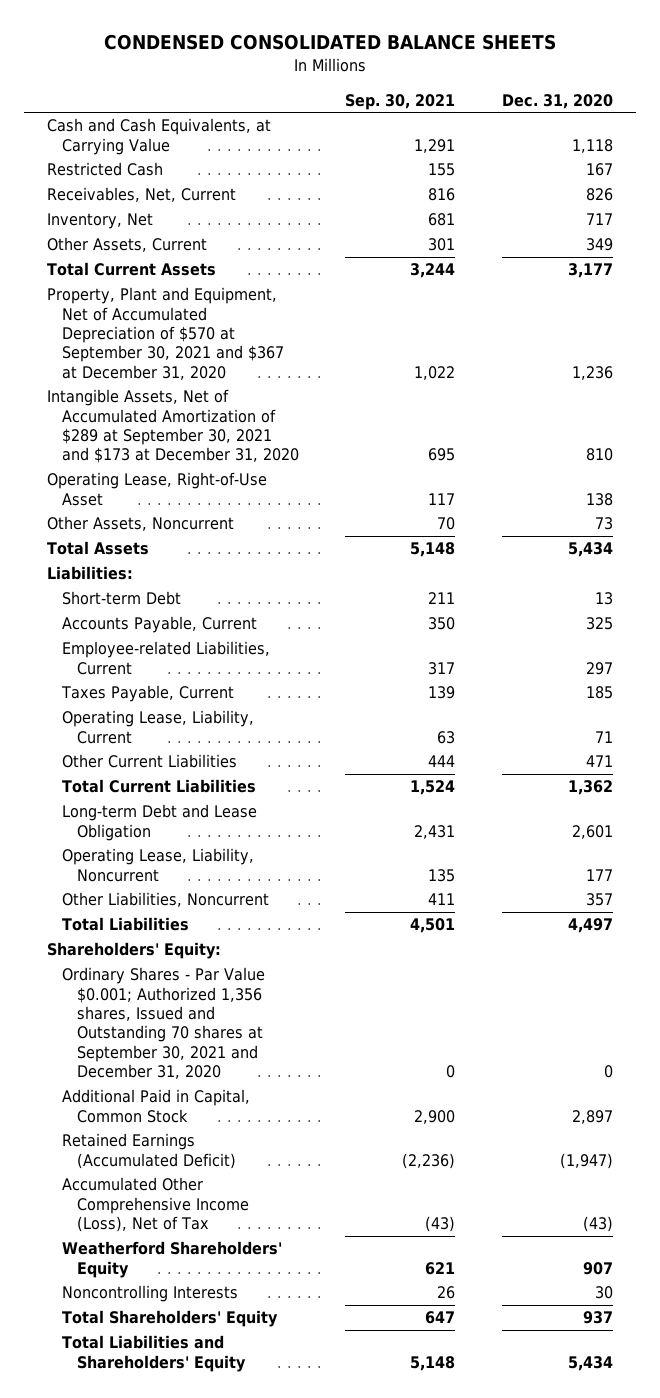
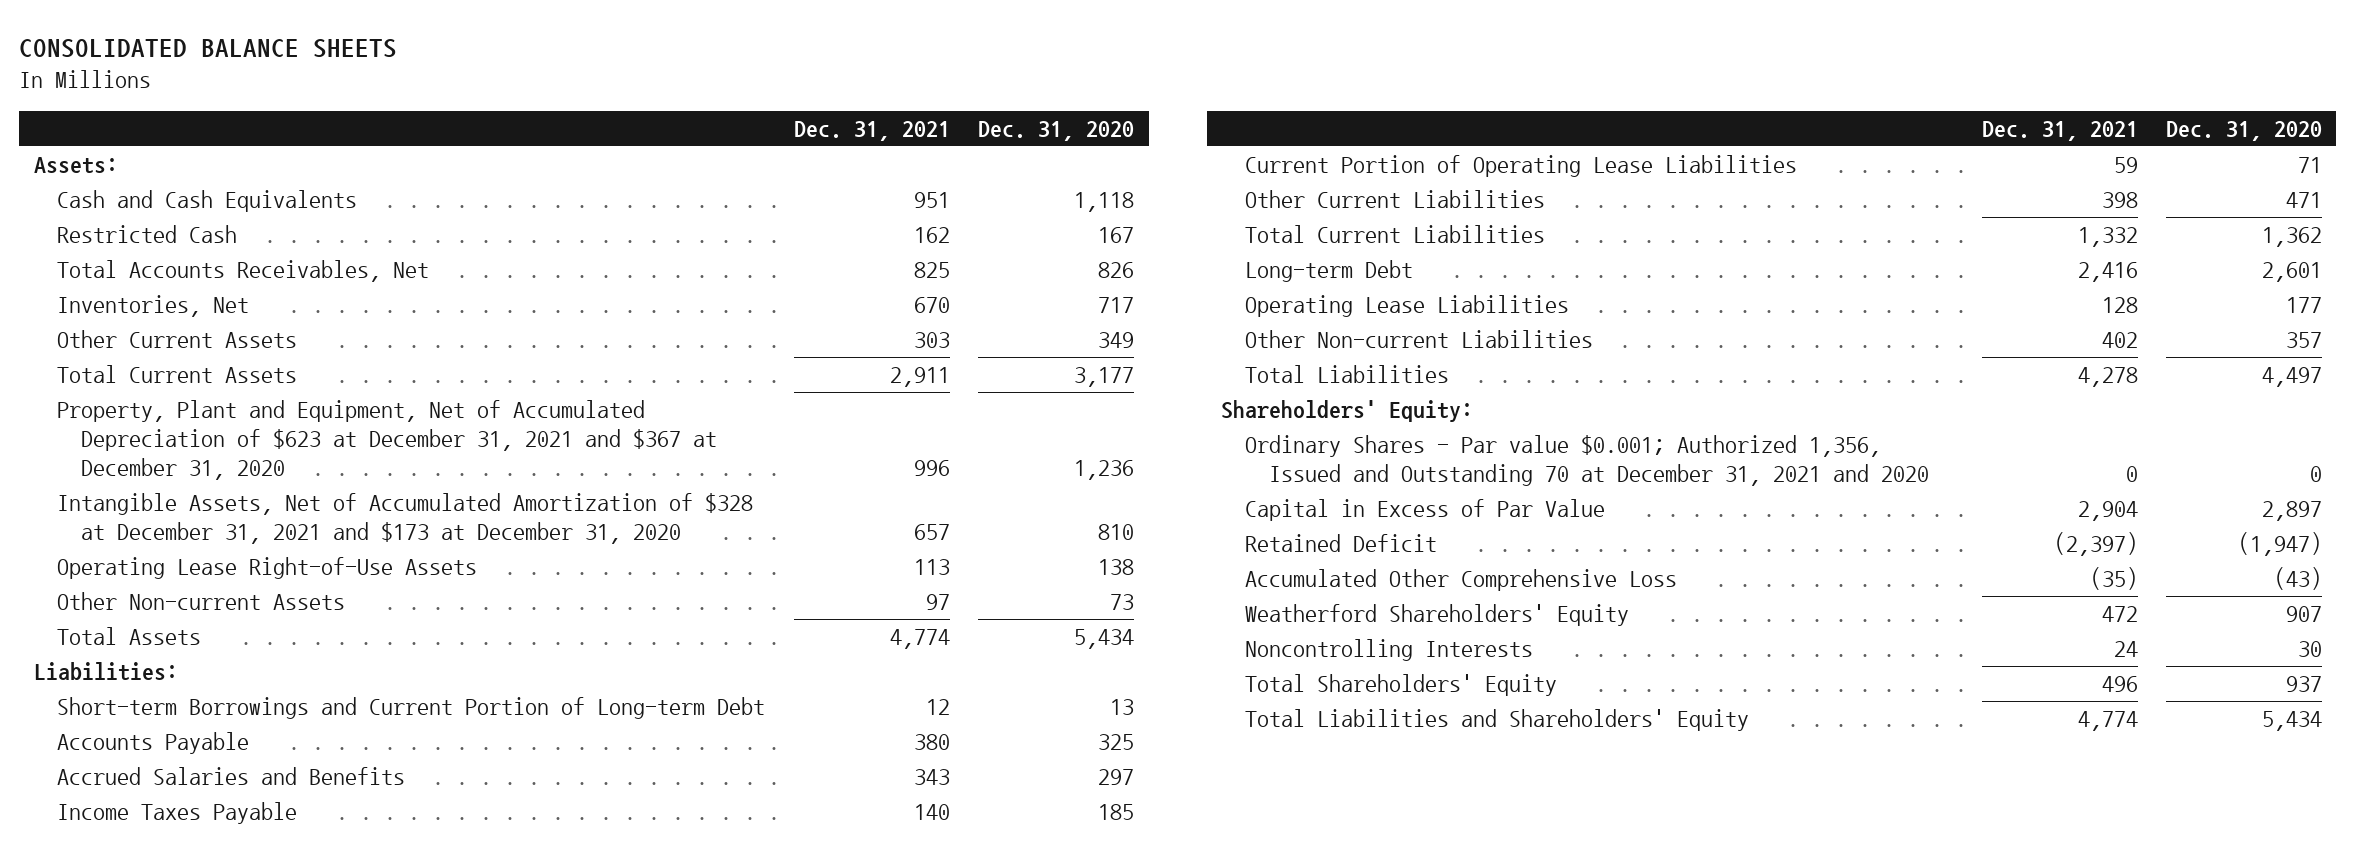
[104,34,557,51] CONDENSED CONSOLIDATED BALANCE SHEETS -> [19,38,398,58] CONSOLIDATED BALANCE SHEETS
[345,93,456,110] Sep. 30, 2021 -> none
none -> [793,120,950,141] Dec. 31, 2021
none -> [33,157,118,175] Assets:
[47,118,272,155] Cash and Cash Equivalents, at Carrying Value -> [57,190,358,213] Cash and Cash Equivalents
[47,187,237,203] Receivables, Net, Current -> [57,260,430,283] Total Accounts Receivables, Net
[47,213,154,230] Inventory, Net -> [57,295,250,318] Inventories, Net
[47,237,208,253] Other Assets, Current -> [57,330,298,349] Other Current Assets
[47,287,284,380] Property, Plant and Equipment, Net of Accumulated Depreciation of $570 at September 30, 2021 and $367 at December 31, 2020 -> [57,400,718,481] Property, Plant and Equipment, Net of Accumulated Depreciation of $623 at December 31, 2021 and $367 at December 31, 2020
[47,389,299,464] Intangible Assets, Net of Accumulated Amortization of $289 at September 30, 2021 and $173 at December 31, 2020 -> [57,493,754,545] Intangible Assets, Net of Accumulated Amortization of $328 at December 31, 2021 and $173 at December 31, 2020
[47,472,268,506] Operating Lease, Right-of-Use Asset -> [57,557,478,580] Operating Lease Right-of-Use Assets
[47,516,235,532] Other Assets, Noncurrent -> [57,592,346,611] Other Non-current Assets
[61,591,181,606] Short-term Debt -> none
none -> [57,697,766,720] Short-term Borrowings and Current Portion of Long-term Debt
[61,616,257,634] Accounts Payable, Current -> [57,732,250,755] Accounts Payable
[61,641,270,675] Employee-related Liabilities, Current -> [57,767,406,786] Accrued Salaries and Benefits
[60,685,234,703] Taxes Payable, Current -> [57,802,298,825] Income Taxes Payable
[61,710,254,744] Operating Lease, Liability, Current -> [1245,155,1798,178] Current Portion of Operating Lease Liabilities
[61,804,257,841] Long-term Debt and Lease Obligation -> [1245,260,1414,283] Long-term Debt
[61,848,254,882] Operating Lease, Liability, Noncurrent -> [1245,295,1570,318] Operating Lease Liabilities
[61,892,269,908] Other Liabilities, Noncurrent -> [1245,330,1594,349] Other Non-current Liabilities
[61,967,265,1080] Ordinary Shares - Par Value $0.001; Authorized 1,356 shares, Issued and Outstanding 70 shares at September 30, 2021 and December 31, 2020 -> [1245,435,1929,487] Ordinary Shares - Par value $0.001; Authorized 1,356, Issued and Outstanding 70 at December 31, 2021 and 2020
[61,1089,250,1123] Additional Paid in Capital, Common Stock -> [1245,499,1606,522] Capital in Excess of Par Value
[61,1133,236,1169] Retained Earnings (Accumulated Deficit) -> [1245,534,1438,553] Retained Deficit
[61,1177,249,1233] Accumulated Other Comprehensive Income (Loss), Net of Tax -> [1245,569,1678,592] Accumulated Other Comprehensive Loss

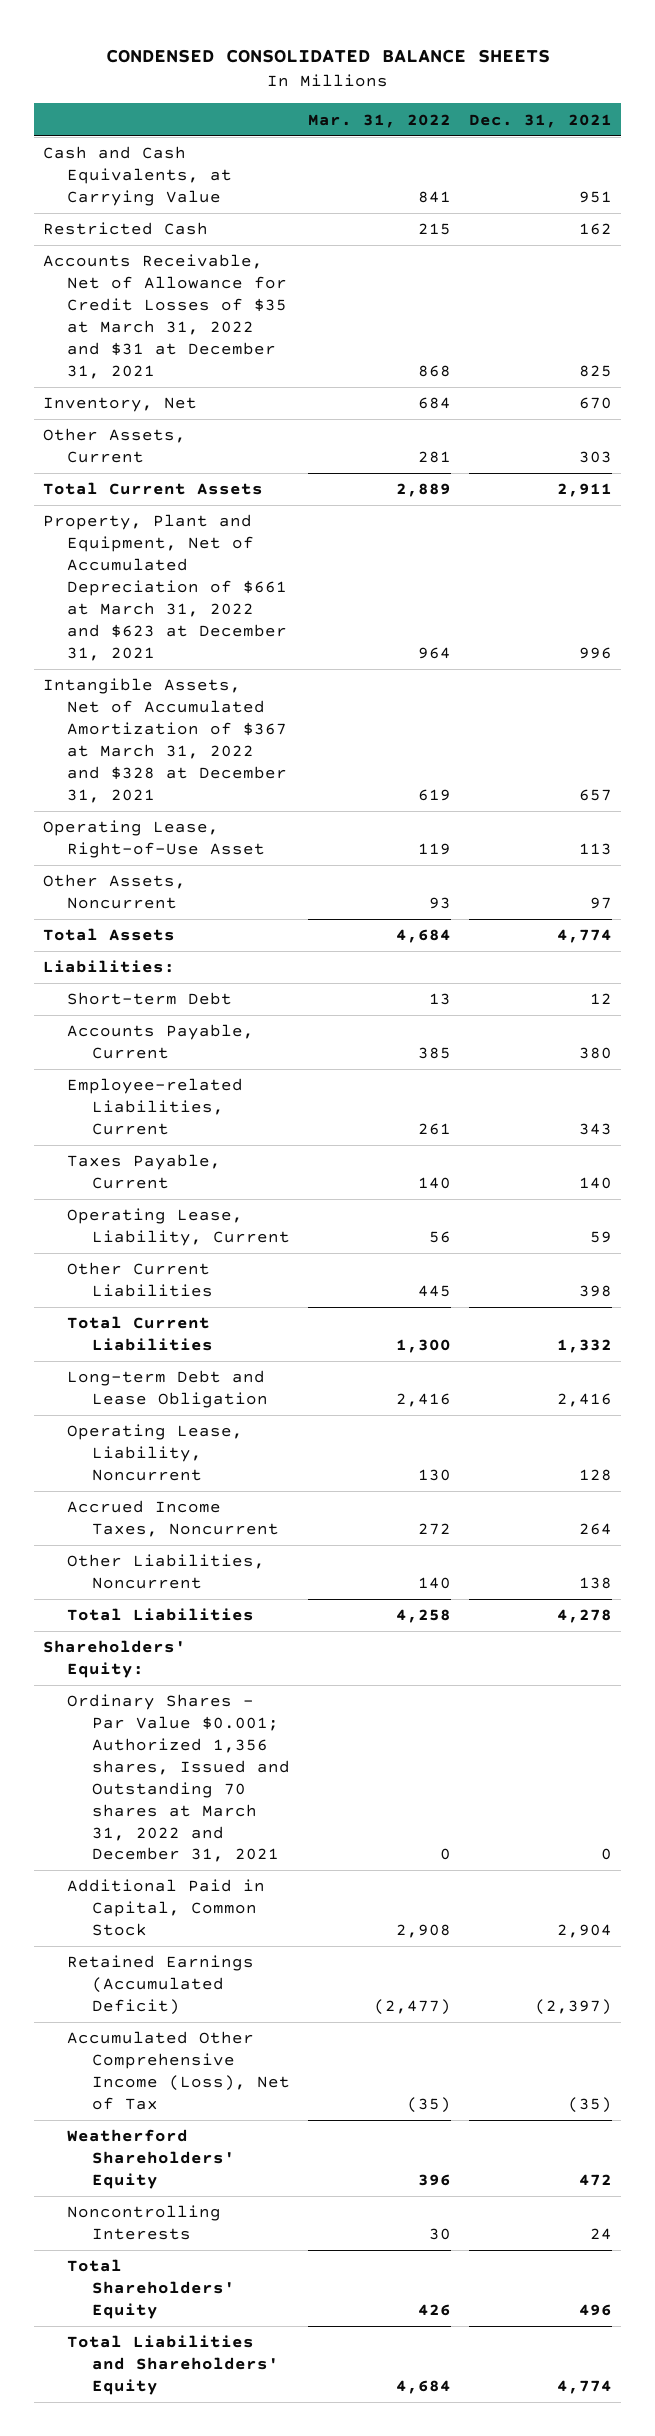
[19,38,398,58] CONSOLIDATED BALANCE SHEETS -> [105,48,550,63] CONDENSED CONSOLIDATED BALANCE SHEETS
[978,120,1135,141] Dec. 31, 2020 -> none
none -> [307,113,451,128] Mar. 31, 2022
[33,157,118,175] Assets: -> none
[57,190,358,213] Cash and Cash Equivalents -> [43,146,233,207] Cash and Cash Equivalents, at Carrying Value
[57,260,430,283] Total Accounts Receivables, Net -> [43,254,288,379] Accounts Receivable, Net of Allowance for Credit Losses of $35 at March 31, 2022 and $31 at December 31, 2021
[57,295,250,318] Inventories, Net -> [43,397,198,413] Inventory, Net
[57,330,298,349] Other Current Assets -> [43,428,187,464] Other Assets, Current
[57,400,718,481] Property, Plant and Equipment, Net of Accumulated Depreciation of $623 at December 31, 2021 and $367 at December 31, 2020 -> [43,514,288,661] Property, Plant and Equipment, Net of Accumulated Depreciation of $661 at March 31, 2022 and $623 at December 31, 2021
[57,493,754,545] Intangible Assets, Net of Accumulated Amortization of $328 at December 31, 2021 and $173 at December 31, 2020 -> [43,678,288,803] Intangible Assets, Net of Accumulated Amortization of $367 at March 31, 2022 and $328 at December 31, 2021
[57,557,478,580] Operating Lease Right-of-Use Assets -> [43,820,266,859] Operating Lease, Right-of-Use Asset
[57,592,346,611] Other Non-current Assets -> [43,874,187,910] Other Assets, Noncurrent
[57,697,766,720] Short-term Borrowings and Current Portion of Long-term Debt -> none
none -> [67,992,233,1006] Short-term Debt
[57,732,250,755] Accounts Payable -> [67,1024,255,1060] Accounts Payable, Current
[57,767,406,786] Accrued Salaries and Benefits -> [67,1078,244,1136] Employee-related Liabilities, Current
[57,802,298,825] Income Taxes Payable -> [67,1154,222,1190] Taxes Payable, Current
[1245,155,1798,178] Current Portion of Operating Lease Liabilities -> [67,1208,290,1247] Operating Lease, Liability, Current
[1245,260,1414,283] Long-term Debt -> [67,1370,268,1409] Long-term Debt and Lease Obligation
[1245,295,1570,318] Operating Lease Liabilities -> [67,1424,244,1482] Operating Lease, Liability, Noncurrent
none -> [67,1500,279,1538] Accrued Income Taxes, Noncurrent
[1245,330,1594,349] Other Non-current Liabilities -> [67,1554,266,1590] Other Liabilities, Noncurrent
[2101,332,2138,349] 402 -> [578,1577,612,1590] 138
[1245,435,1929,487] Ordinary Shares - Par value $0.001; Authorized 1,356, Issued and Outstanding 70 at December 31, 2021 and 2020 -> [67,1694,290,1863] Ordinary Shares - Par Value $0.001; Authorized 1,356 shares, Issued and Outstanding 70 shares at March 31, 2022 and December 31, 2021
[1245,499,1606,522] Capital in Excess of Par Value -> [67,1879,266,1937] Additional Paid in Capital, Common Stock
[1245,534,1438,553] Retained Deficit -> [67,1955,255,2016] Retained Earnings (Accumulated Deficit)
[1245,569,1678,592] Accumulated Other Comprehensive Loss -> [67,2031,290,2111] Accumulated Other Comprehensive Income (Loss), Net of Tax

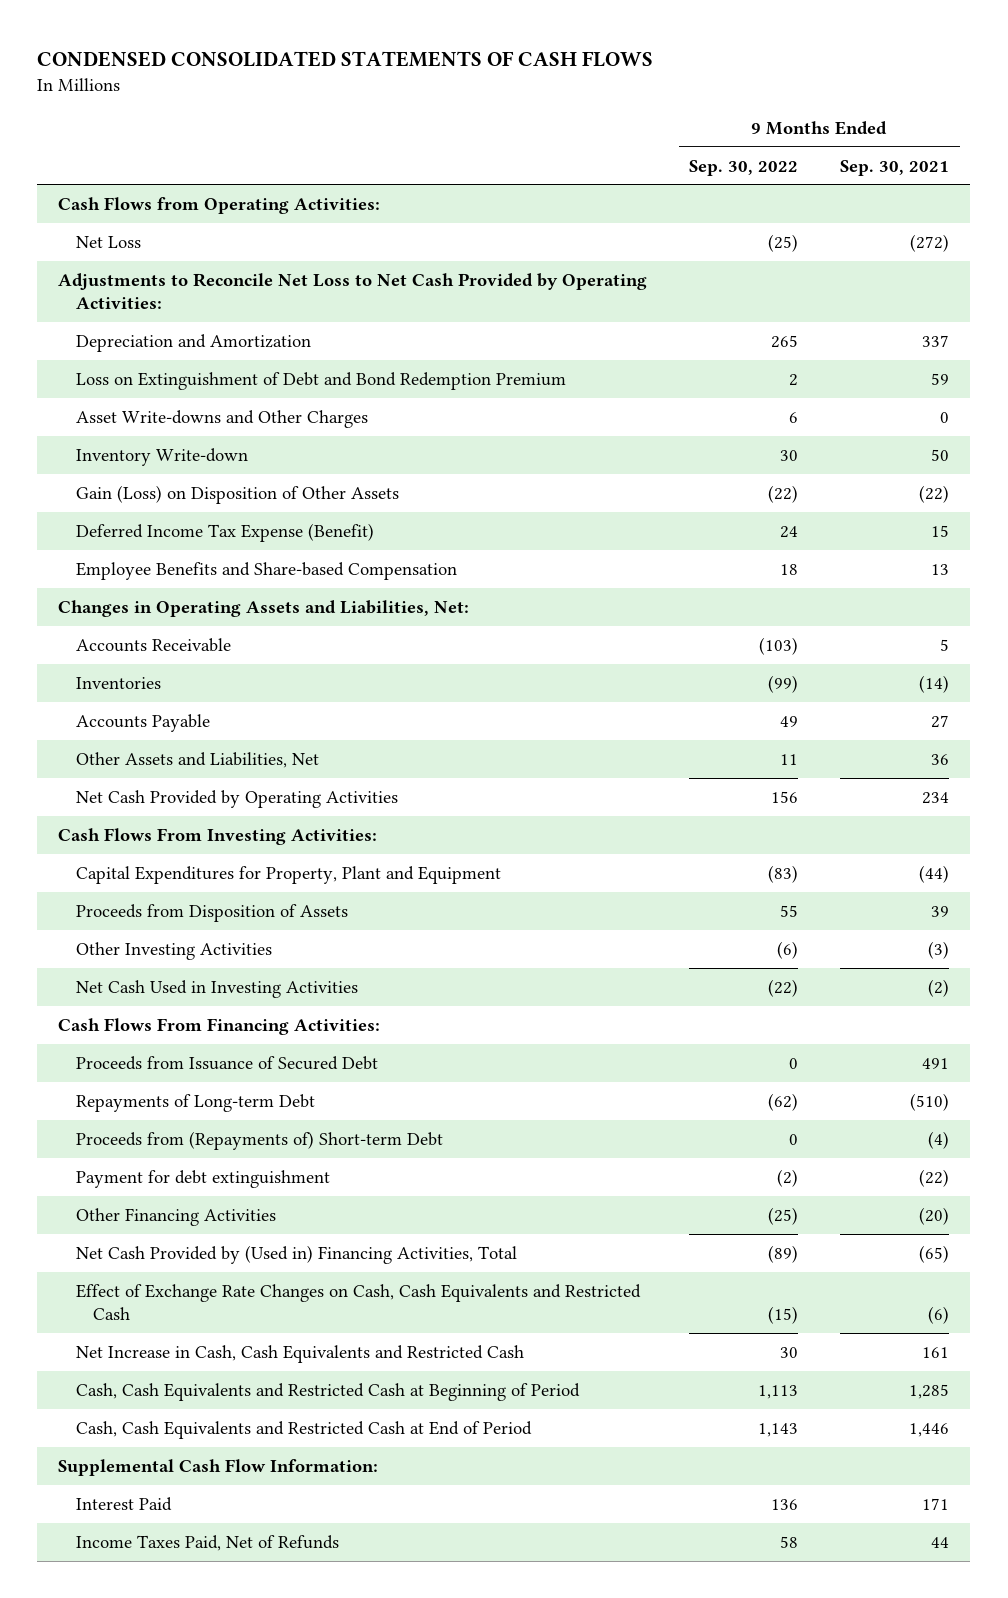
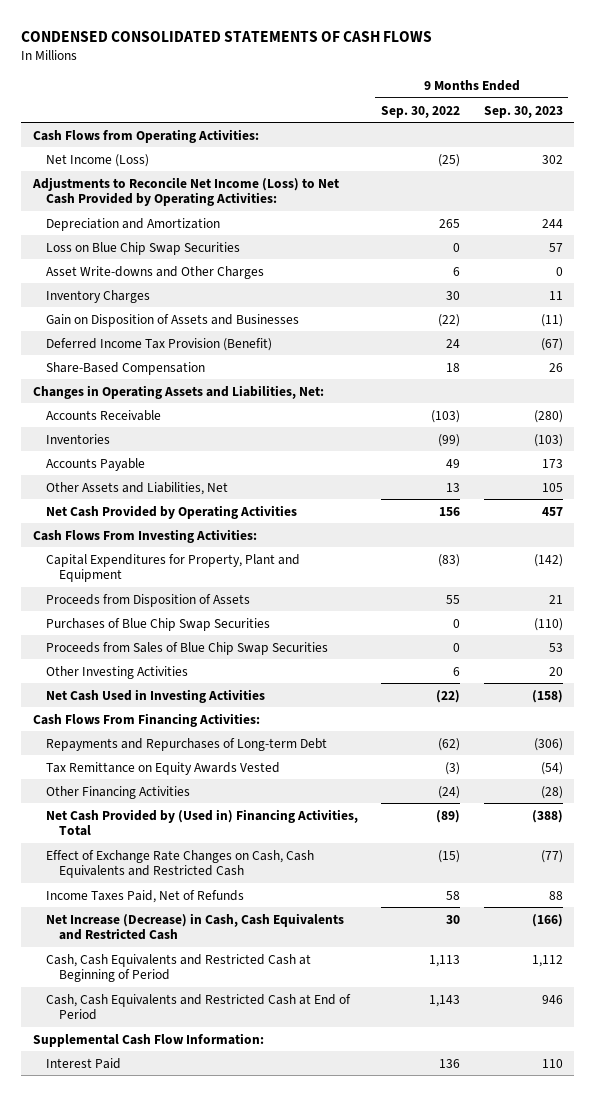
[840,159,950,176] Sep. 30, 2021 -> none
none -> [483,105,563,118] Sep. 30, 2023
[75,235,141,248] Net Loss -> [45,153,149,167] Net Income (Loss)
[58,272,648,309] Adjustments to Reconcile Net Loss to Net Cash Provided by Operating Activities: -> [32,176,340,207] Adjustments to Reconcile Net Income (Loss) to Net Cash Provided by Operating Activities:
[75,371,566,390] Loss on Extinguishment of Debt and Bond Redemption Premium -> none
none -> [45,241,240,255] Loss on Blue Chip Swap Securities
[75,447,248,466] Inventory Write-down -> [45,289,150,303] Inventory Charges
[75,484,399,504] Gain (Loss) on Disposition of Other Assets -> [45,313,299,327] Gain on Disposition of Assets and Businesses
[75,522,374,542] Deferred Income Tax Expense (Benefit) -> [45,337,272,351] Deferred Income Tax Provision (Benefit)
[75,561,457,580] Employee Benefits and Share-based Compensation -> [45,361,205,375] Share-Based Compensation
[780,753,799,765] 11 -> [446,482,461,492] 13
none -> [45,617,270,631] Purchases of Blue Chip Swap Securities
none -> [45,641,328,655] Proceeds from Sales of Blue Chip Swap Securities
[777,940,799,959] (6) -> [453,666,461,676] 6
[75,1055,378,1070] Proceeds from Issuance of Secured Debt -> none
[75,1130,443,1150] Proceeds from (Repayments of) Short-term Debt -> none
[75,1169,330,1188] Payment for debt extinguishment -> none
[75,1093,315,1112] Repayments of Long-term Debt -> [45,737,327,751] Repayments and Repurchases of Long-term Debt
none -> [45,761,280,775] Tax Remittance on Equity Awards Vested
[768,1206,799,1225] (25) -> [438,785,461,799] (24)
[75,1534,339,1551] Income Taxes Paid, Net of Refunds -> [45,889,244,903] Income Taxes Paid, Net of Refunds
[75,1344,524,1363] Net Increase in Cash, Cash Equivalents and Restricted Cash -> [45,912,344,941] Net Increase (Decrease) in Cash, Cash Equivalents and Restricted Cash

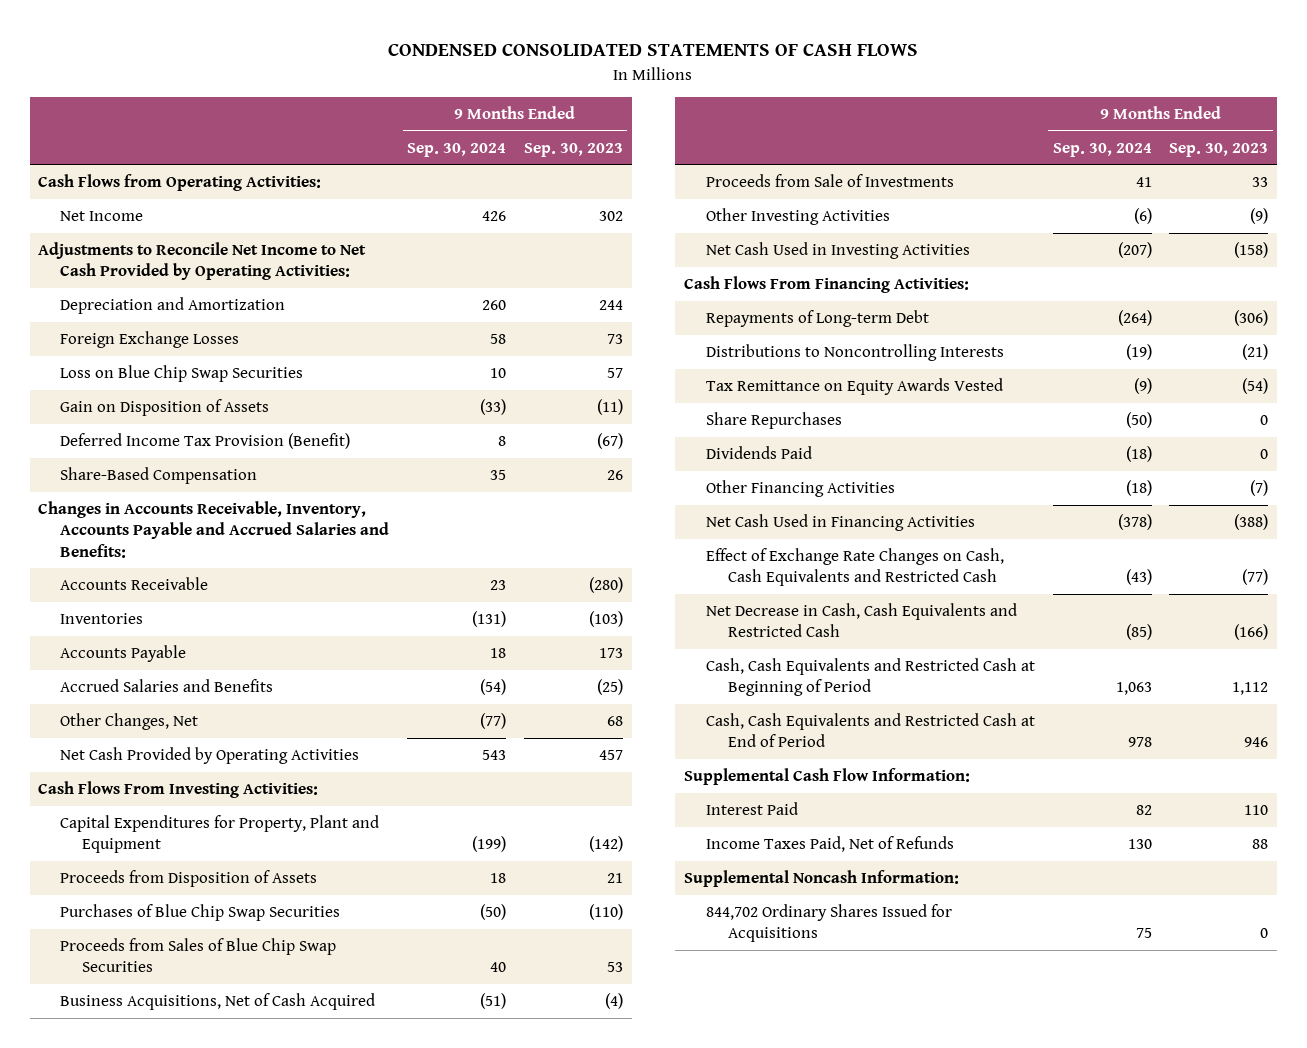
[381,105,461,118] Sep. 30, 2022 -> none
none -> [407,142,507,157] Sep. 30, 2024
[45,153,149,167] Net Income (Loss) -> [60,211,144,222] Net Income
[32,176,340,207] Adjustments to Reconcile Net Income (Loss) to Net Cash Provided by Operating Activities: -> [38,242,367,281] Adjustments to Reconcile Net Income to Net Cash Provided by Operating Activities:
none -> [60,331,240,349] Foreign Exchange Losses
[45,265,264,279] Asset Write-downs and Other Charges -> none
[45,289,150,303] Inventory Charges -> none
[45,313,299,327] Gain on Disposition of Assets and Businesses -> [60,399,270,417] Gain on Disposition of Assets
[33,384,325,399] Changes in Operating Assets and Liabilities, Net: -> [38,501,390,558] Changes in Accounts Receivable, Inventory, Accounts Payable and Accrued Salaries and Benefits:
none -> [60,679,274,693] Accrued Salaries and Benefits
[45,481,228,495] Other Assets and Liabilities, Net -> [60,713,199,731] Other Changes, Net
[541,482,563,492] 105 -> [606,716,623,727] 68
none -> [60,993,376,1011] Business Acquisitions, Net of Cash Acquired
none -> [705,174,954,188] Proceeds from Sale of Investments
[548,666,563,676] 20 -> [1250,208,1269,225] (9)
[45,737,327,751] Repayments and Repurchases of Long-term Debt -> [705,310,929,328] Repayments of Long-term Debt
none -> [705,344,1004,362] Distributions to Noncontrolling Interests
none -> [705,412,842,430] Share Repurchases
none -> [705,446,812,460] Dividends Paid
[540,785,563,799] (28) -> [1250,480,1269,497] (7)
[45,808,358,837] Net Cash Provided by (Used in) Financing Activities, Total -> [705,514,975,532] Net Cash Used in Financing Activities
[45,912,344,941] Net Increase (Decrease) in Cash, Cash Equivalents and Restricted Cash -> [705,603,1017,638] Net Decrease in Cash, Cash Equivalents and Restricted Cash
[45,889,244,903] Income Taxes Paid, Net of Refunds -> [705,836,954,853] Income Taxes Paid, Net of Refunds
none -> [683,870,959,888] Supplemental Noncash Information:
none -> [705,904,952,943] 844,702 Ordinary Shares Issued for Acquisitions

